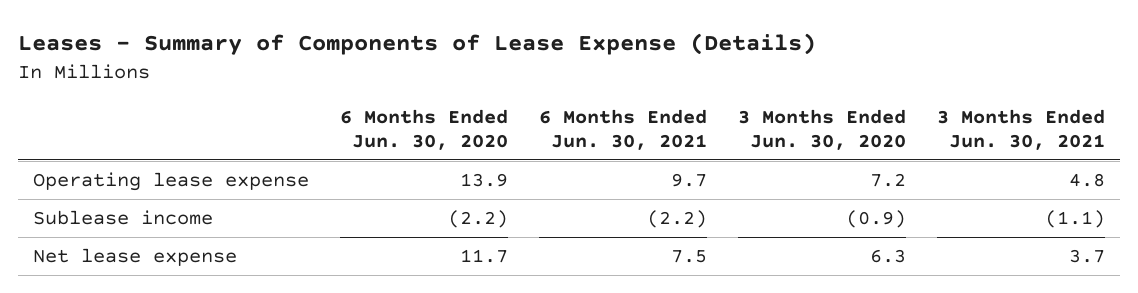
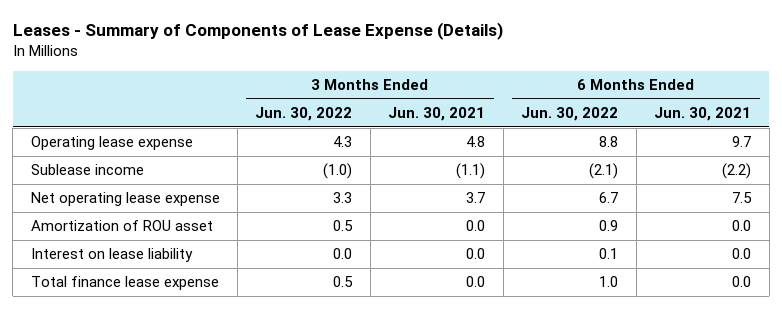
[340,109,509,151] 6 Months Ended Jun. 30, 2020 -> none
[737,109,906,151] 3 Months Ended Jun. 30, 2020 -> none
none -> [255,107,353,122] Jun. 30, 2022
none -> [521,107,619,122] Jun. 30, 2022
[33,247,238,266] Net lease expense -> [30,192,220,207] Net operating lease expense
none -> [30,220,213,232] Amortization of ROU asset
none -> [30,248,193,263] Interest on lease liability
none -> [30,276,219,291] Total finance lease expense

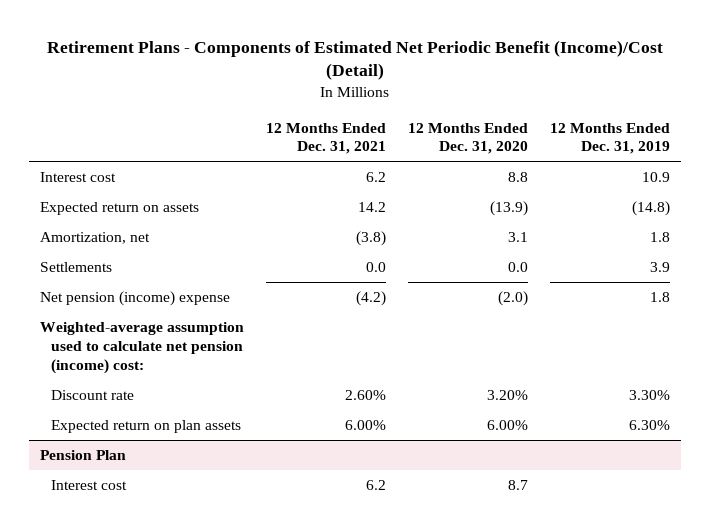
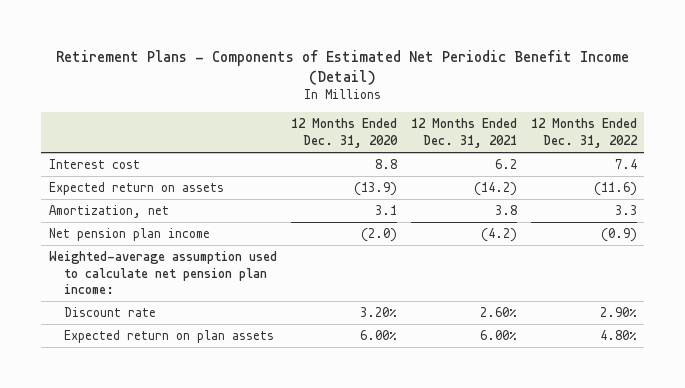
[46,39,663,81] Retirement Plans - Components of Estimated Net Periodic Benefit (Income)/Cost (Detail) -> [55,49,629,85] Retirement Plans - Components of Estimated Net Periodic Benefit Income (Detail)
[549,122,670,155] 12 Months Ended Dec. 31, 2019 -> none
none -> [530,118,638,148] 12 Months Ended Dec. 31, 2022
[39,261,112,272] Settlements -> none
[357,201,386,212] 14.2 -> [473,182,517,197] (14.2)
[355,230,386,246] (3.8) -> [494,205,517,216] 3.8
[39,290,230,306] Net pension (income) expense -> [48,228,210,242] Net pension plan income
[39,321,244,374] Weighted-average assumption used to calculate net pension (income) cost: -> [48,251,277,295] Weighted-average assumption used to calculate net pension plan income:
[39,449,126,460] Pension Plan -> none
[50,479,127,490] Interest cost -> none

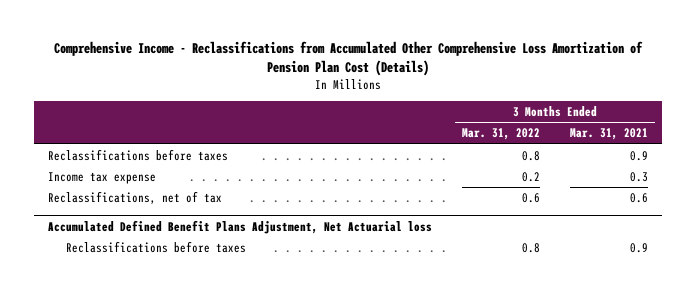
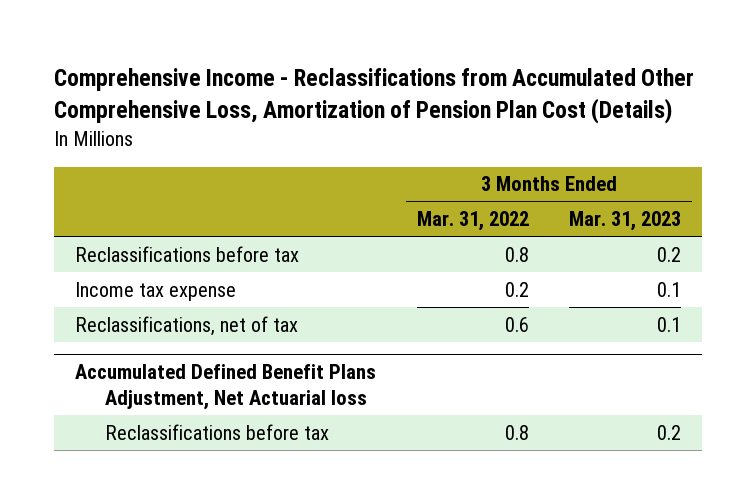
[54,40,644,77] Comprehensive Income - Reclassifications from Accumulated Other Comprehensive Loss Amortization of Pension Plan Cost (Details) -> [54,68,695,125] Comprehensive Income - Reclassifications from Accumulated Other Comprehensive Loss, Amortization of Pension Plan Cost (Details)
[569,128,648,141] Mar. 31, 2021 -> none
none -> [569,211,682,232] Mar. 31, 2023
[48,148,229,161] Reclassifications before taxes -> [74,245,299,262] Reclassifications before tax
[66,240,247,253] Reclassifications before taxes -> [104,423,329,440] Reclassifications before tax

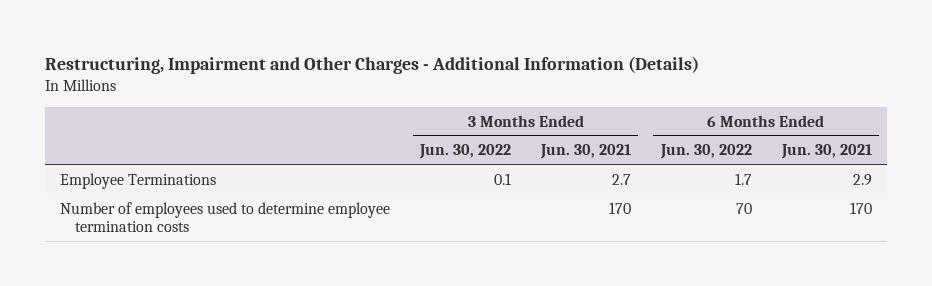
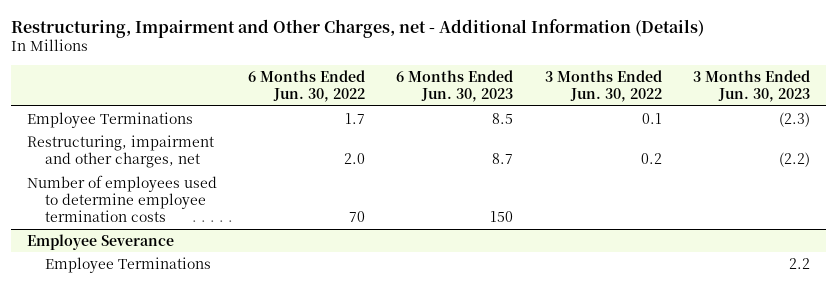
[45,55,700,74] Restructuring, Impairment and Other Charges - Additional Information (Details) -> [11,18,705,38] Restructuring, Impairment and Other Charges, net - Additional Information (Details)
[539,144,631,160] Jun. 30, 2021 -> none
[780,144,872,160] Jun. 30, 2021 -> none
none -> [396,69,514,103] 6 Months Ended Jun. 30, 2023
none -> [692,69,810,103] 3 Months Ended Jun. 30, 2023
none -> [27,134,215,169] Restructuring, impairment and other charges, net
none -> [27,233,175,250] Employee Severance
none -> [45,256,212,273] Employee Terminations

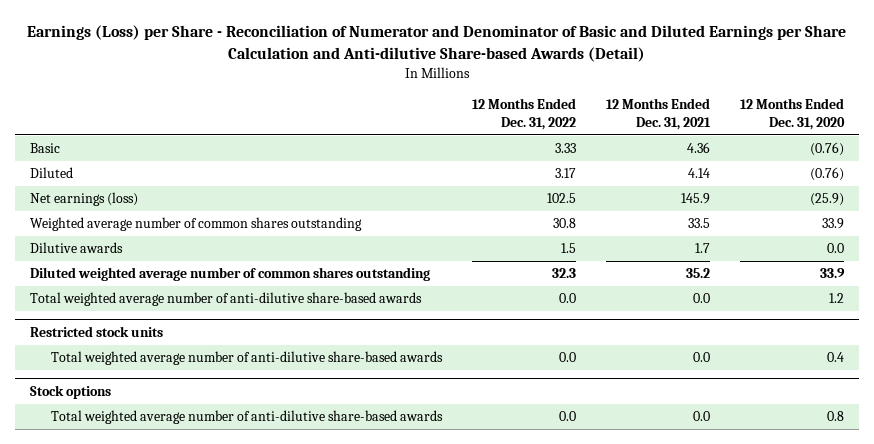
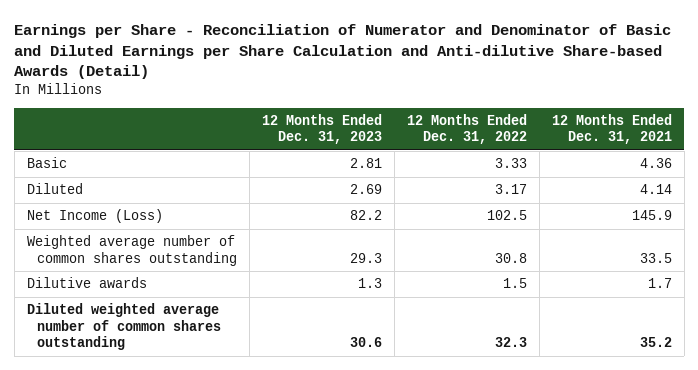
[26,24,846,62] Earnings (Loss) per Share - Reconciliation of Numerator and Denominator of Basic and Diluted Earnings per Share Calculation and Anti-dilutive Share-based Awards (Detail) -> [14,23,672,80] Earnings per Share - Reconciliation of Numerator and Denominator of Basic and Diluted Earnings per Share Calculation and Anti-dilutive Share-based Awards (Detail)
[739,98,845,131] 12 Months Ended Dec. 31, 2020 -> none
none -> [262,113,383,145] 12 Months Ended Dec. 31, 2023
[30,192,139,207] Net earnings (loss) -> [26,209,163,224] Net Income (Loss)
[30,292,423,307] Total weighted average number of anti-dilutive share-based awards -> none
[30,326,164,338] Restricted stock units -> none
[51,351,444,366] Total weighted average number of anti-dilutive share-based awards -> none
[30,385,112,400] Stock options -> none
[51,410,444,425] Total weighted average number of anti-dilutive share-based awards -> none

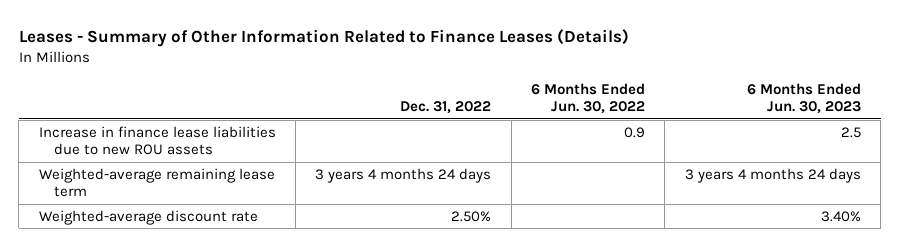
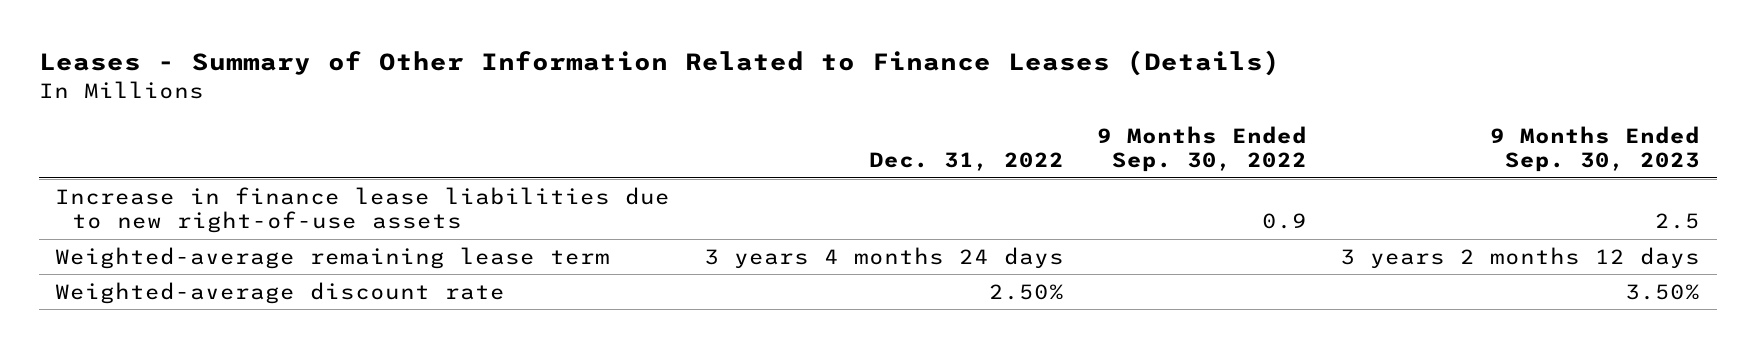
[531,82,646,115] 6 Months Ended Jun. 30, 2022 -> none
[746,82,861,115] 6 Months Ended Jun. 30, 2023 -> none
none -> [1097,125,1308,173] 9 Months Ended Sep. 30, 2022
none -> [1490,125,1701,173] 9 Months Ended Sep. 30, 2023
[38,125,276,156] Increase in finance lease liabilities due to new ROU assets -> [55,186,671,234] Increase in finance lease liabilities due to new right-of-use assets

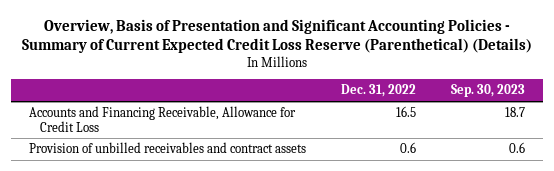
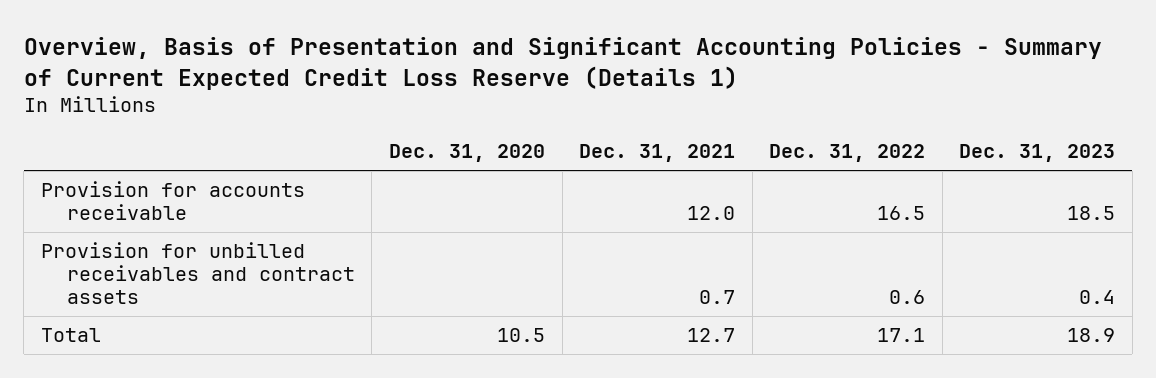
[21,18,532,54] Overview, Basis of Presentation and Significant Accounting Policies - Summary of Current Expected Credit Loss Reserve (Parenthetical) (Details) -> [23,36,1102,90] Overview, Basis of Presentation and Significant Accounting Policies - Summary of Current Expected Credit Loss Reserve (Details 1)
[451,84,526,98] Sep. 30, 2023 -> none
none -> [389,144,546,163] Dec. 31, 2020
none -> [579,144,736,163] Dec. 31, 2021
none -> [959,144,1116,163] Dec. 31, 2023
[28,106,296,132] Accounts and Financing Receivable, Allowance for Credit Loss -> [40,181,305,221] Provision for accounts receivable
[28,142,306,154] Provision of unbilled receivables and contract assets -> [40,242,355,305] Provision for unbilled receivables and contract assets
none -> [40,328,101,343] Total

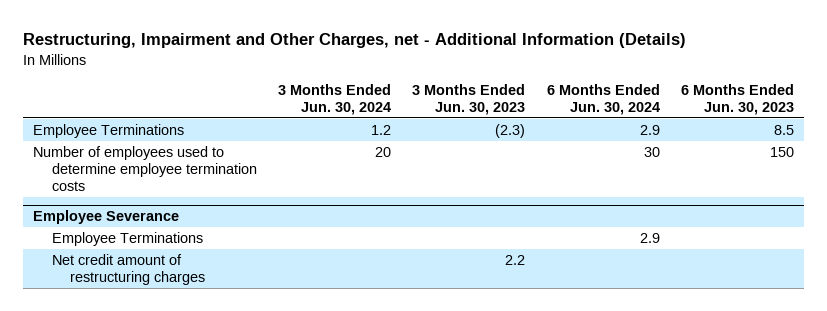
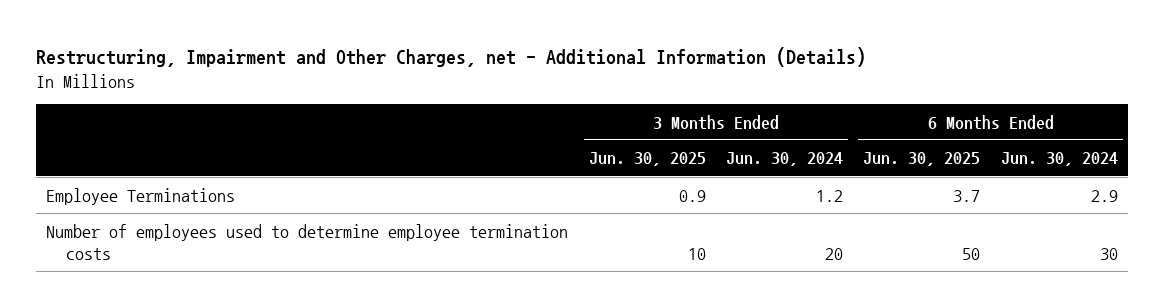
[412,83,526,115] 3 Months Ended Jun. 30, 2023 -> none
[680,83,794,115] 6 Months Ended Jun. 30, 2023 -> none
none -> [588,152,706,167] Jun. 30, 2025
none -> [863,152,981,167] Jun. 30, 2025
[33,210,180,225] Employee Severance -> none
[51,231,203,246] Employee Terminations -> none
[51,253,206,285] Net credit amount of restructuring charges -> none

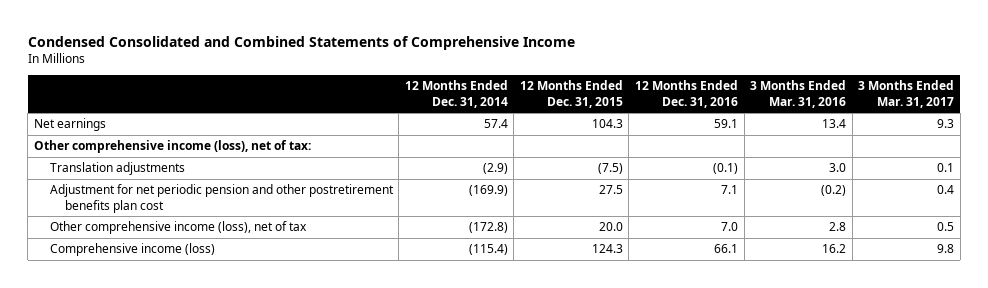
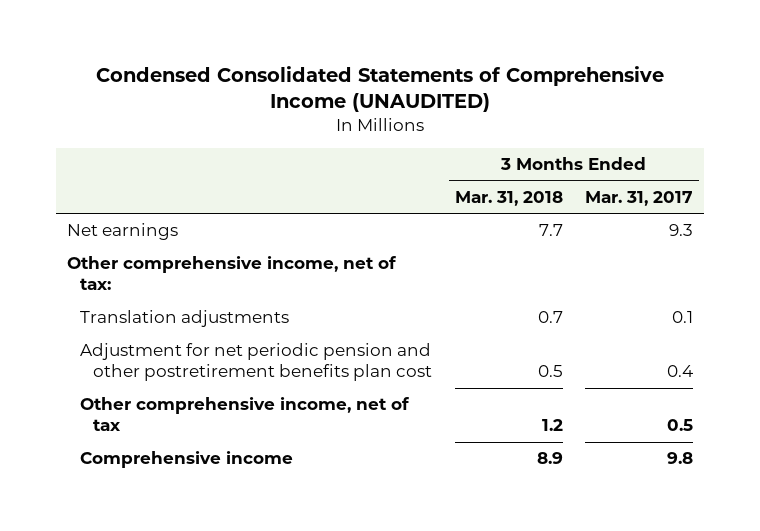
[27,35,575,50] Condensed Consolidated and Combined Statements of Comprehensive Income -> [96,66,665,113] Condensed Consolidated Statements of Comprehensive Income (UNAUDITED)
[404,80,508,108] 12 Months Ended Dec. 31, 2014 -> none
[519,80,623,108] 12 Months Ended Dec. 31, 2015 -> none
[634,80,738,108] 12 Months Ended Dec. 31, 2016 -> none
[750,80,847,108] 3 Months Ended Mar. 31, 2016 -> none
none -> [454,190,563,206] Mar. 31, 2018
[33,140,311,154] Other comprehensive income (loss), net of tax: -> [67,256,398,291] Other comprehensive income, net of tax:
[49,221,307,235] Other comprehensive income (loss), net of tax -> [80,397,411,432] Other comprehensive income, net of tax
[49,243,215,257] Comprehensive income (loss) -> [80,451,294,469] Comprehensive income

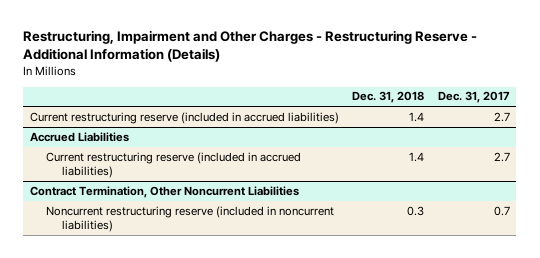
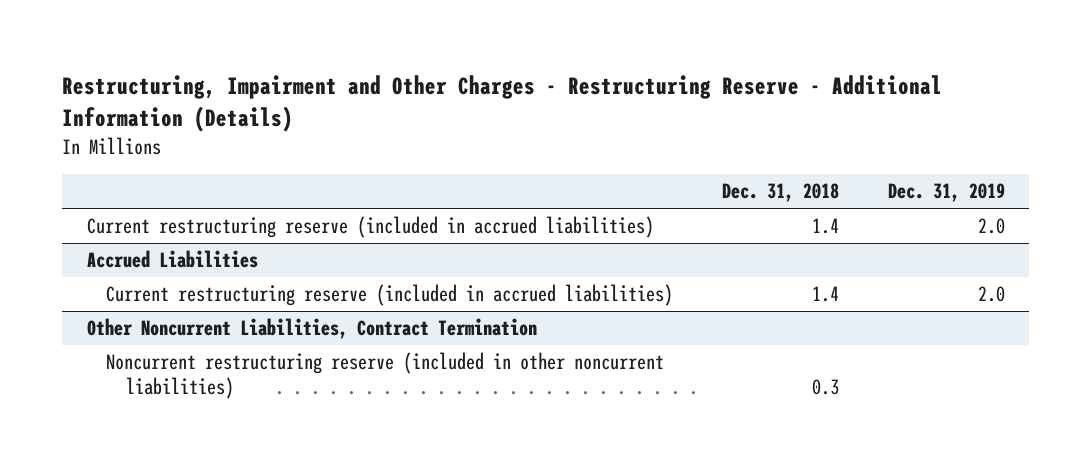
[437,91,510,104] Dec. 31, 2017 -> none
none -> [887,183,1005,203] Dec. 31, 2019
[30,185,300,198] Contract Termination, Other Noncurrent Liabilities -> [86,318,537,340] Other Noncurrent Liabilities, Contract Termination
[46,205,335,232] Noncurrent restructuring reserve (included in noncurrent liabilities) -> [106,352,665,399] Noncurrent restructuring reserve (included in other noncurrent liabilities)

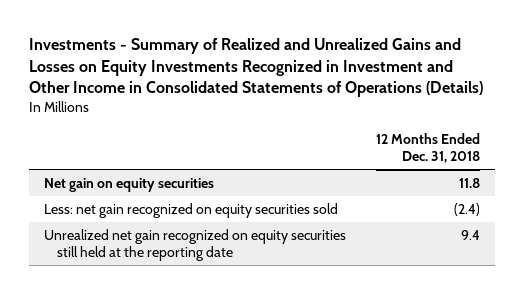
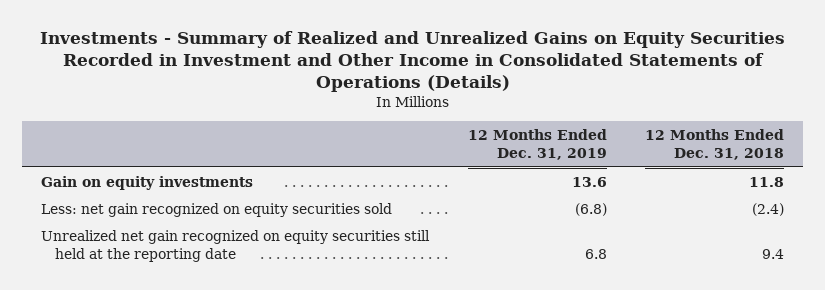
[28,38,483,98] Investments - Summary of Realized and Unrealized Gains and Losses on Equity Investments Recognized in Investment and Other Income in Consolidated Statements of Operations (Details) -> [39,30,785,92] Investments - Summary of Realized and Unrealized Gains on Equity Securities Recorded in Investment and Other Income in Consolidated Statements of Operations (Details)
none -> [467,128,607,161] 12 Months Ended Dec. 31, 2019
[43,178,214,193] Net gain on equity securities -> [41,175,254,190] Gain on equity investments

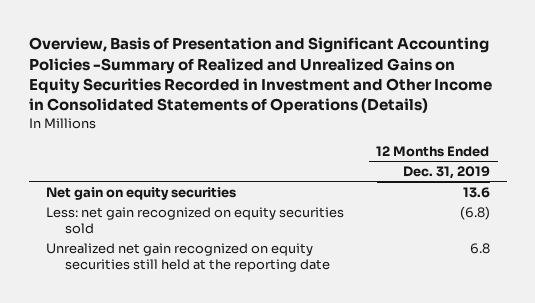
[39,30,785,92] Investments - Summary of Realized and Unrealized Gains on Equity Securities Recorded in Investment and Other Income in Consolidated Statements of Operations (Details) -> [28,37,492,114] Overview, Basis of Presentation and Significant Accounting Policies -Summary of Realized and Unrealized Gains on Equity Securities Recorded in Investment and Other Income in Consolidated Statements of Operations (Details)
[645,128,785,161] 12 Months Ended Dec. 31, 2018 -> none
[41,175,254,190] Gain on equity investments -> [45,186,236,200] Net gain on equity securities

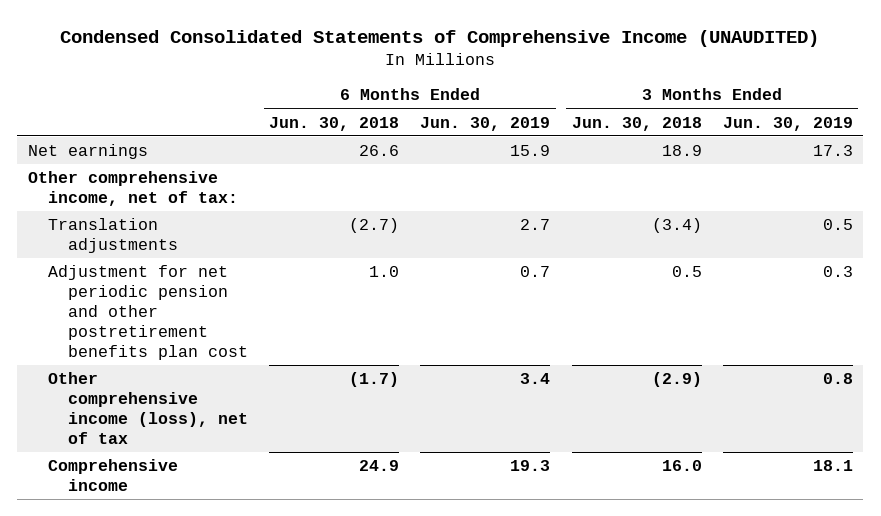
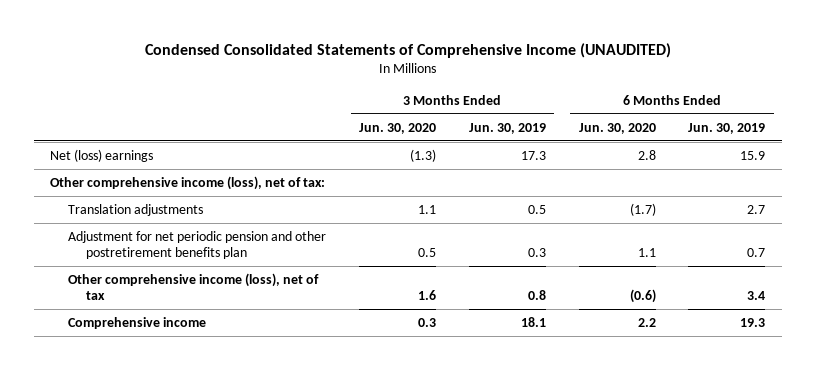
[269,116,400,131] Jun. 30, 2018 -> none
[571,116,702,131] Jun. 30, 2018 -> none
none -> [358,122,436,134] Jun. 30, 2020
none -> [578,122,656,134] Jun. 30, 2020
[27,144,148,160] Net earnings -> [50,148,154,162] Net (loss) earnings
[27,171,238,207] Other comprehensive income, net of tax: -> [50,175,326,190] Other comprehensive income (loss), net of tax:
[47,265,248,360] Adjustment for net periodic pension and other postretirement benefits plan cost -> [68,230,327,259] Adjustment for net periodic pension and other postretirement benefits plan

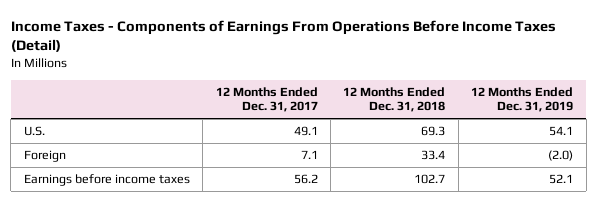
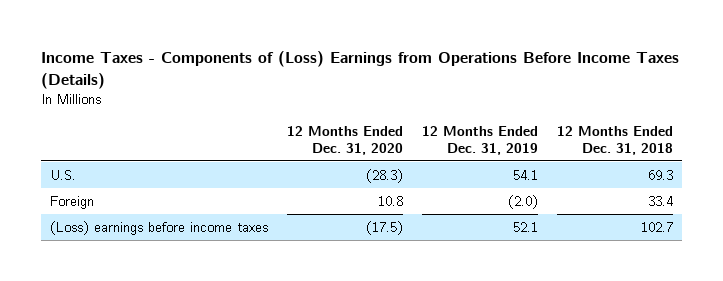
[10,19,556,53] Income Taxes - Components of Earnings From Operations Before Income Taxes (Detail) -> [40,50,679,89] Income Taxes - Components of (Loss) Earnings from Operations Before Income Taxes (Details)
[215,86,318,113] 12 Months Ended Dec. 31, 2017 -> none
none -> [287,125,404,155] 12 Months Ended Dec. 31, 2020
[23,173,190,186] Earnings before income taxes -> [50,220,269,235] (Loss) earnings before income taxes

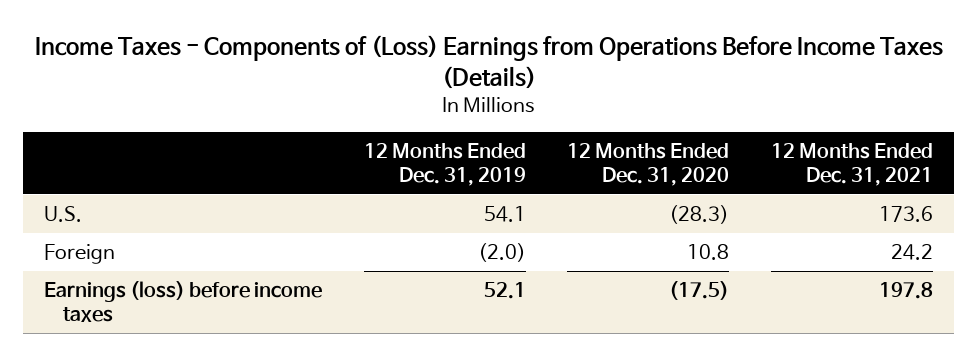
[556,125,673,155] 12 Months Ended Dec. 31, 2018 -> none
none -> [771,143,934,187] 12 Months Ended Dec. 31, 2021
[50,220,269,235] (Loss) earnings before income taxes -> [43,281,322,323] Earnings (loss) before income taxes

